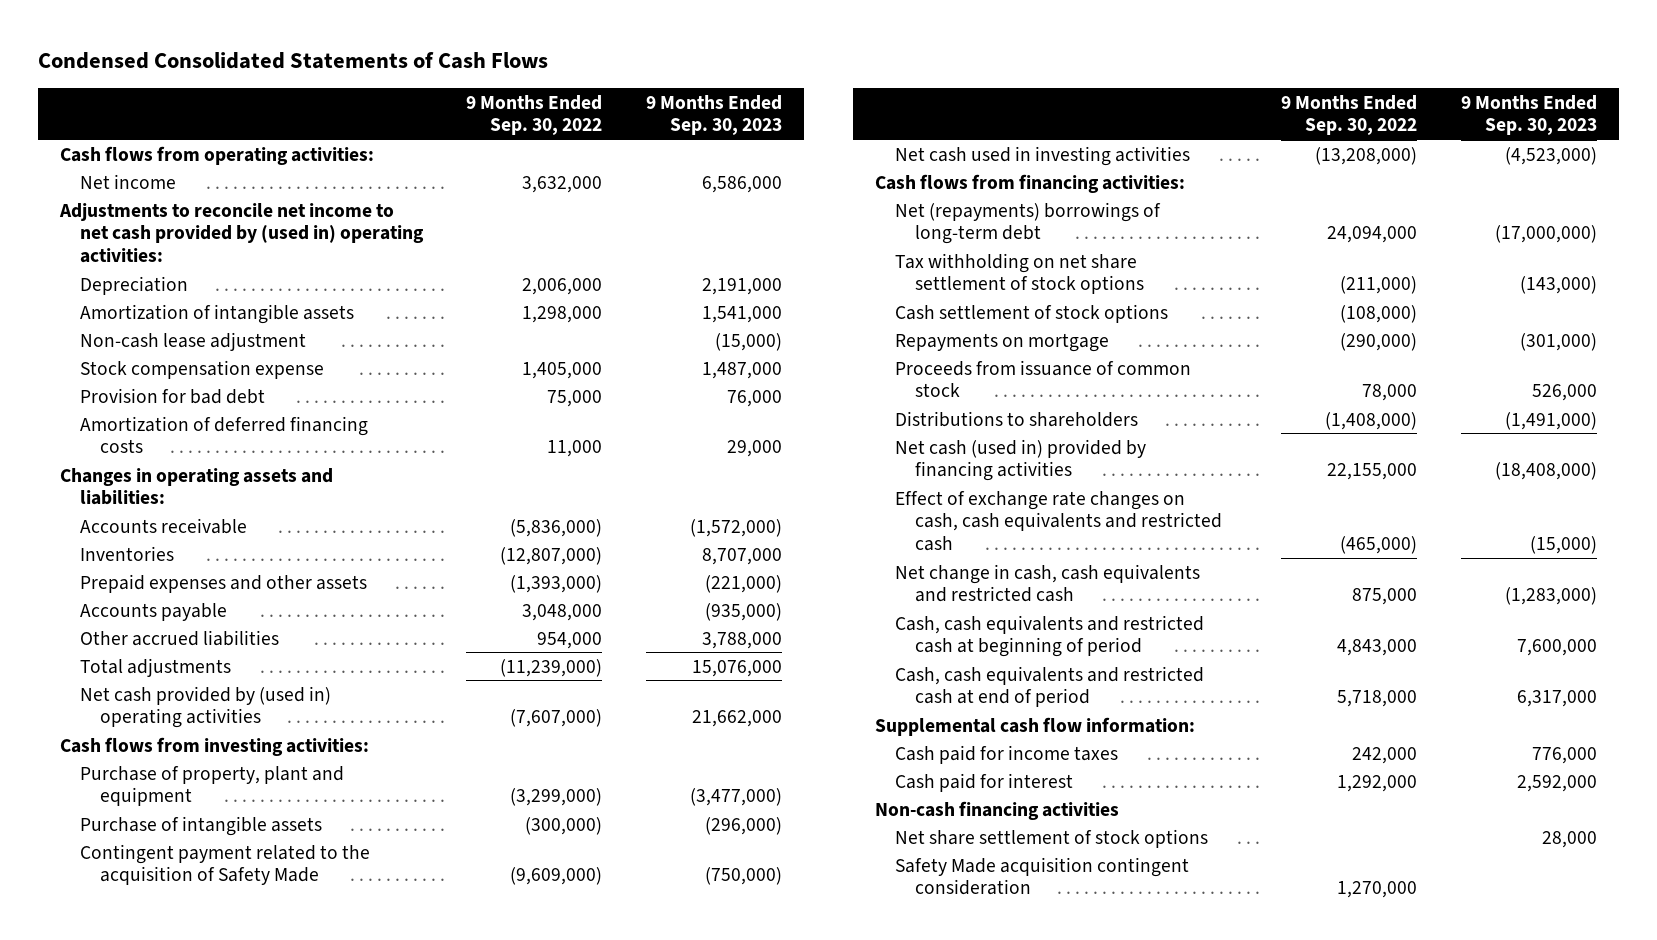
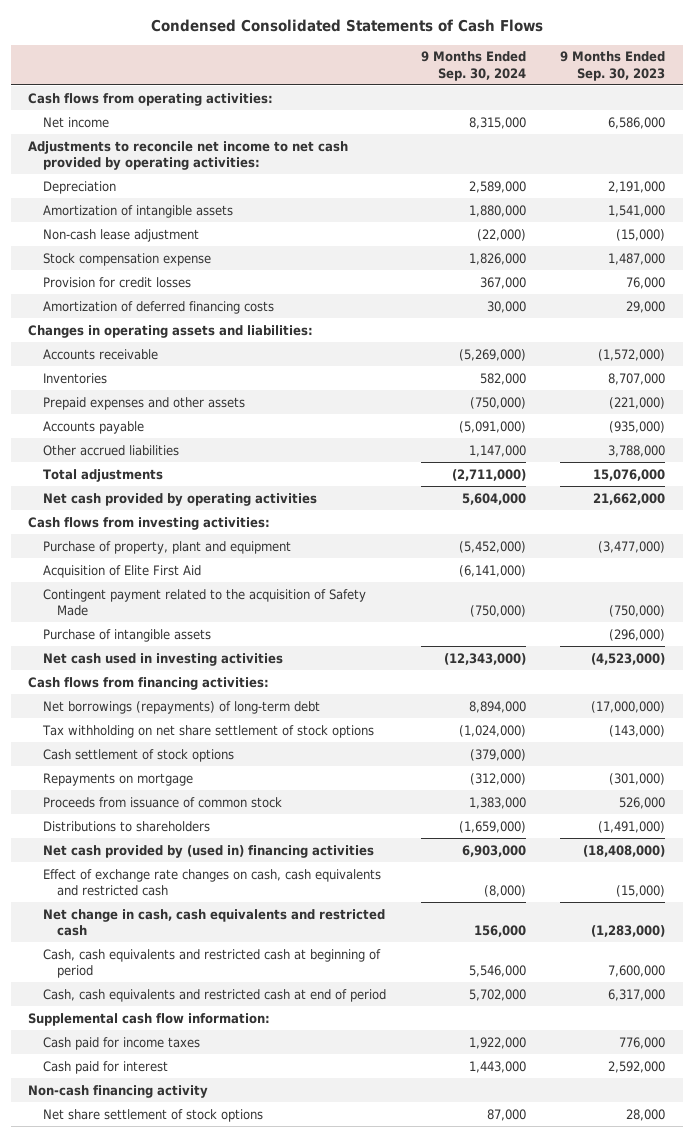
[466,94,603,136] 9 Months Ended Sep. 30, 2022 -> none
none -> [420,51,526,81] 9 Months Ended Sep. 30, 2024
[58,202,424,264] Adjustments to reconcile net income to net cash provided by (used in) operating activities: -> [28,140,349,171] Adjustments to reconcile net income to net cash provided by operating activities:
[79,387,265,404] Provision for bad debt -> none
none -> [42,276,191,288] Provision for credit losses
[79,685,331,729] Net cash provided by (used in) operating activities -> [42,492,317,506] Net cash provided by operating activities
none -> [42,564,201,578] Acquisition of Elite First Aid
[79,815,322,836] Purchase of intangible assets -> [42,628,211,642] Purchase of intangible assets
[894,201,1161,245] Net (repayments) borrowings of long-term debt -> [42,700,320,714] Net borrowings (repayments) of long-term debt
[894,438,1146,482] Net cash (used in) provided by financing activities -> [42,844,374,858] Net cash provided by (used in) financing activities
[874,800,1119,820] Non-cash financing activities -> [28,1084,209,1098] Non-cash financing activity
[894,856,1189,896] Safety Made acquisition contingent consideration -> none

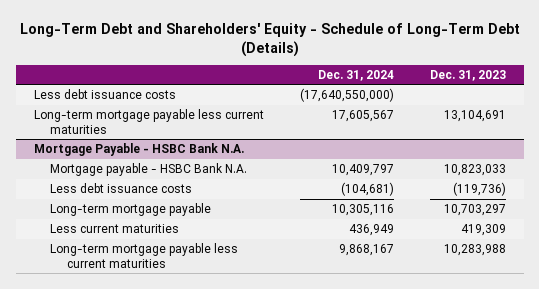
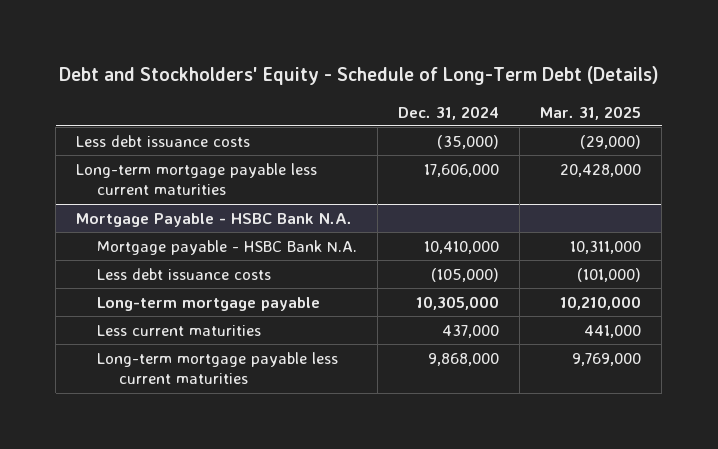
[19,23,520,57] Long-Term Debt and Shareholders' Equity - Schedule of Long-Term Debt (Details) -> [58,66,659,86] Debt and Stockholders' Equity - Schedule of Long-Term Debt (Details)
[429,69,506,81] Dec. 31, 2023 -> none
none -> [540,105,642,120] Mar. 31, 2025
[299,88,394,103] (17,640,550,000) -> [437,134,500,149] (35,000)
[331,110,394,123] 17,605,567 -> [424,163,500,177] 17,606,000
[331,164,394,177] 10,409,797 -> [424,240,500,254] 10,410,000
[340,182,394,197] (104,681) -> [431,267,500,282] (105,000)
[331,204,394,217] 10,305,116 -> [416,295,500,310] 10,305,000
[348,224,394,237] 436,949 -> [442,324,500,338] 437,000
[338,244,394,257] 9,868,167 -> [428,352,500,366] 9,868,000

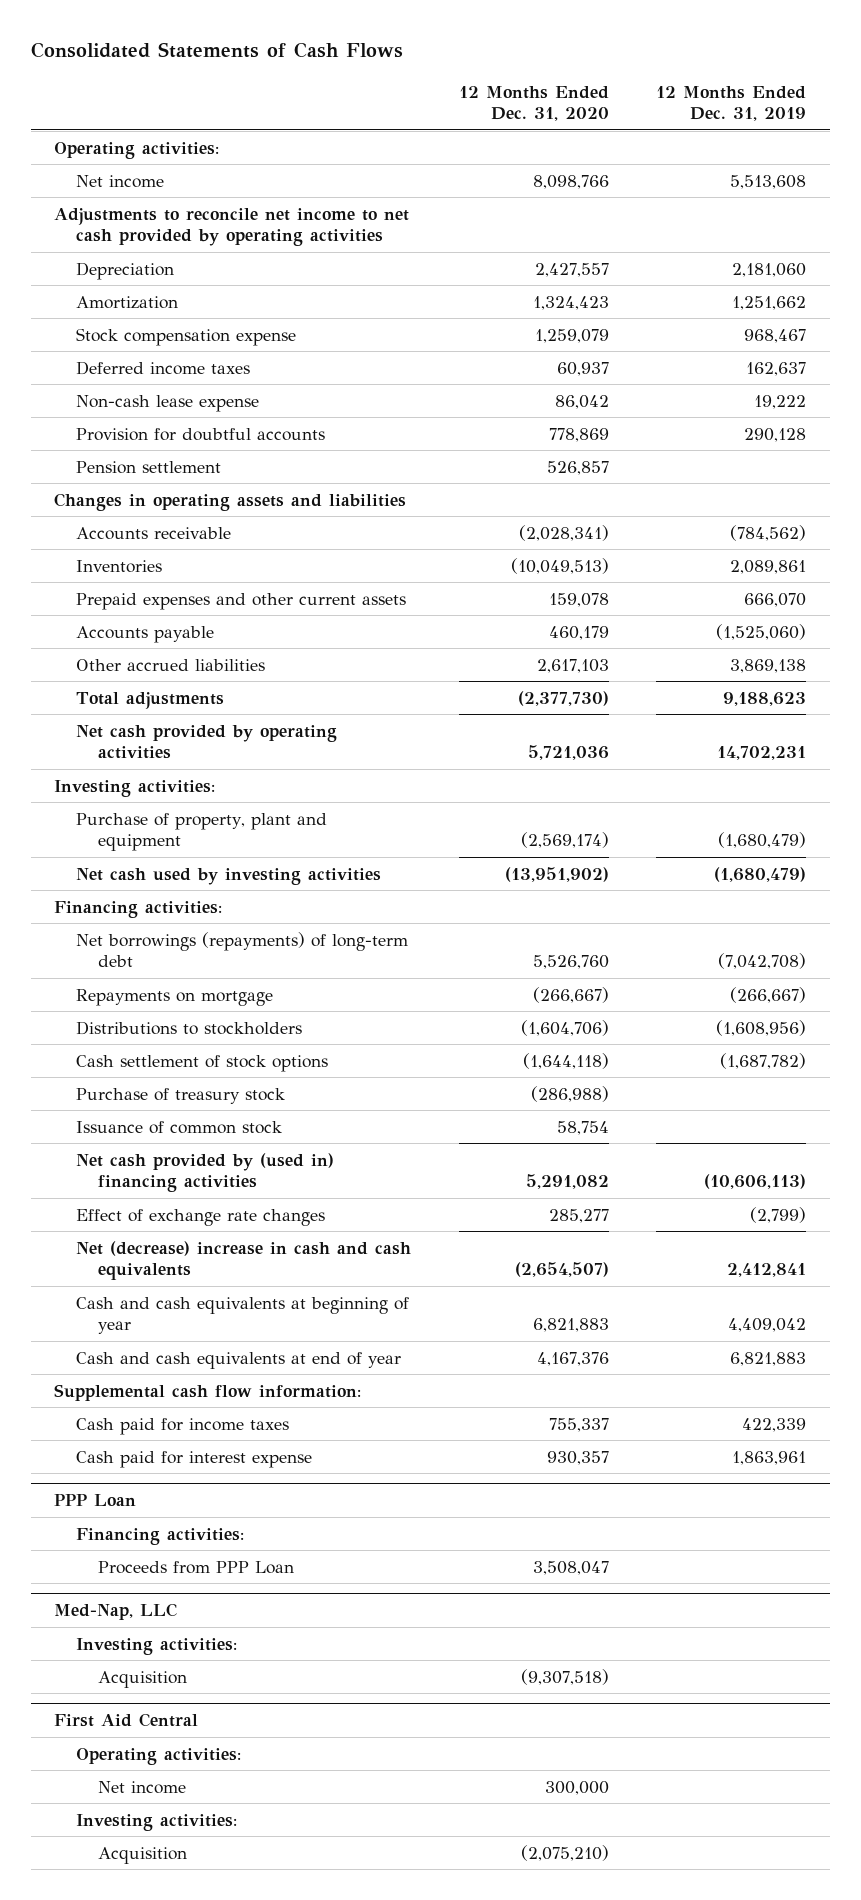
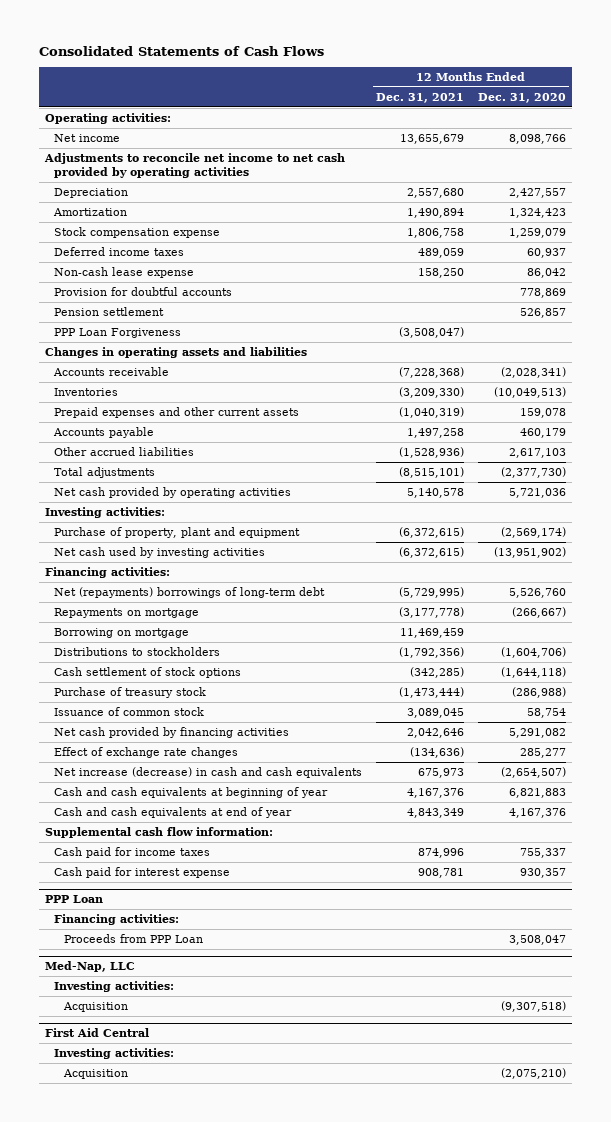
[656,85,807,121] 12 Months Ended Dec. 31, 2019 -> none
none -> [376,92,465,103] Dec. 31, 2021
none -> [54,328,182,339] PPP Loan Forgiveness
[76,931,409,968] Net borrowings (repayments) of long-term debt -> [54,587,326,599] Net (repayments) borrowings of long-term debt
none -> [54,628,190,639] Borrowing on mortgage
[76,1152,335,1193] Net cash provided by (used in) financing activities -> [54,727,290,739] Net cash provided by financing activities
[76,1240,412,1281] Net (decrease) increase in cash and cash equivalents -> [54,767,363,779] Net increase (decrease) in cash and cash equivalents
[76,1747,242,1765] Operating activities: -> none
[98,1780,187,1794] Net income -> none

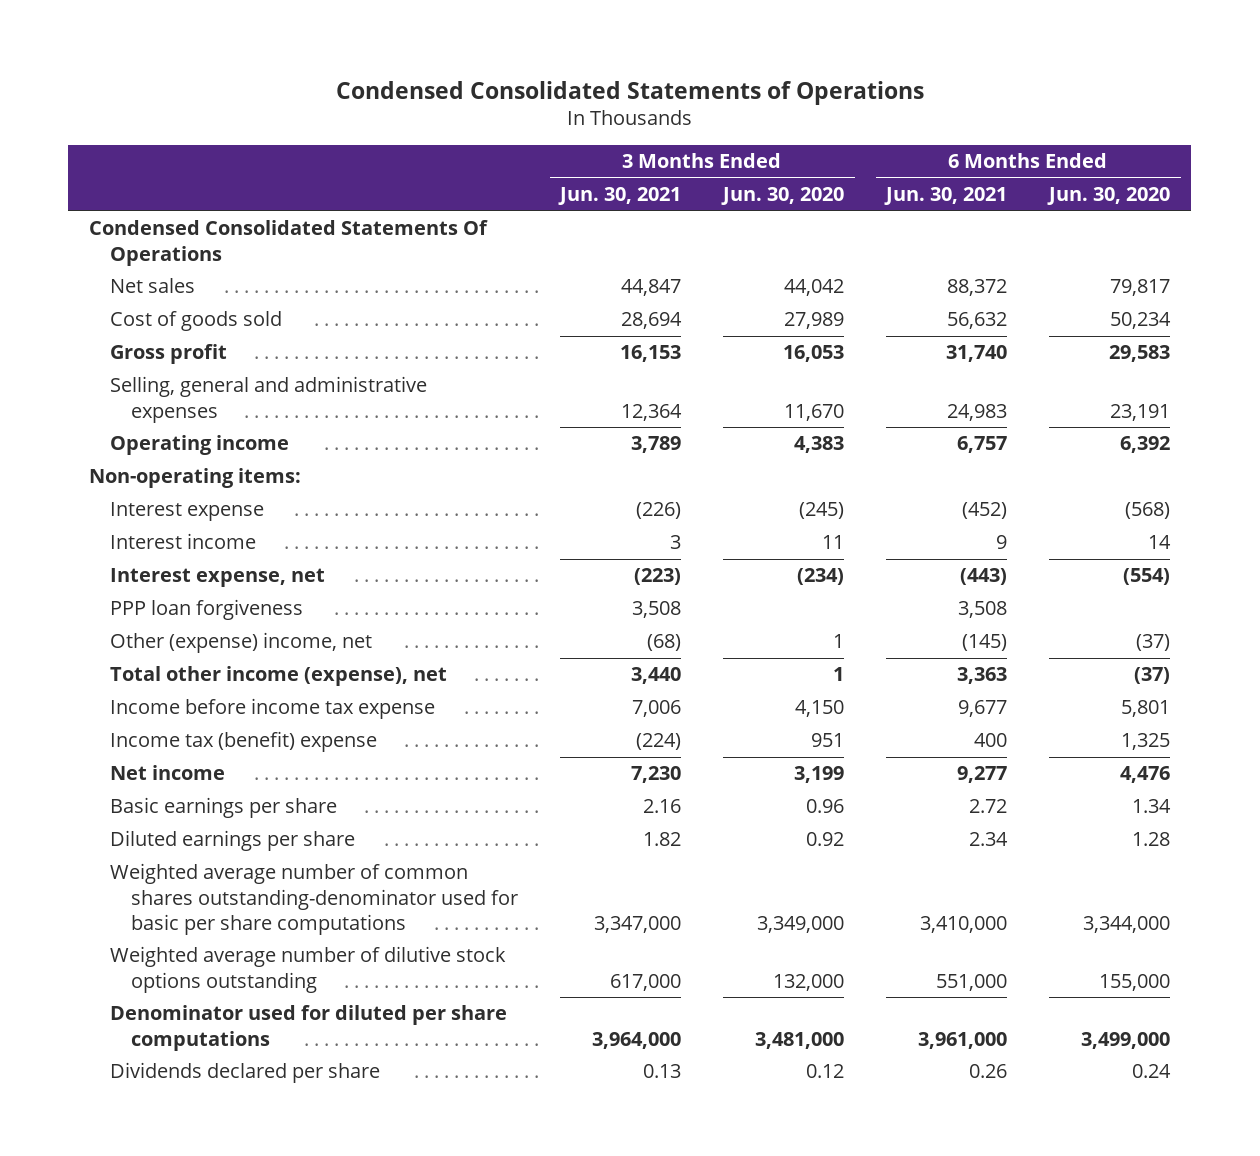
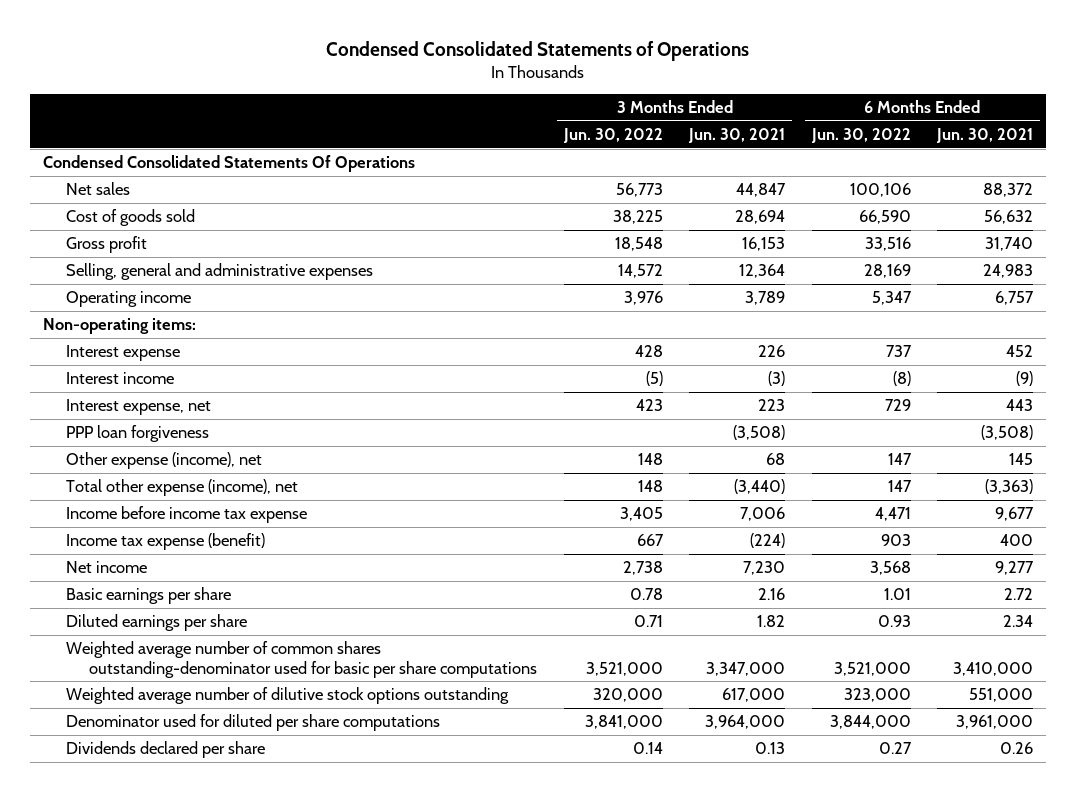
[721,187,845,206] Jun. 30, 2020 -> none
[1047,187,1171,206] Jun. 30, 2020 -> none
none -> [562,128,663,144] Jun. 30, 2022
none -> [810,128,911,144] Jun. 30, 2022
[636,502,682,520] (226) -> [758,345,786,358] 226
[962,502,1008,520] (452) -> [1006,345,1034,358] 452
[670,535,682,550] 3 -> [768,371,786,387] (3)
[996,535,1008,550] 9 -> [1016,371,1034,387] (9)
[634,568,682,586] (223) -> [758,399,786,412] 223
[960,568,1008,586] (443) -> [1006,399,1034,412] 443
[632,601,682,619] 3,508 -> [733,425,786,441] (3,508)
[958,601,1008,619] 3,508 -> [981,425,1034,441] (3,508)
[110,632,373,654] Other (expense) income, net -> [66,452,263,470] Other expense (income), net
[647,634,682,652] (68) -> [766,453,786,466] 68
[962,634,1008,652] (145) -> [1009,453,1034,466] 145
[110,666,448,687] Total other income (expense), net -> [66,479,299,497] Total other expense (income), net
[631,667,682,685] 3,440 -> [734,479,786,495] (3,440)
[957,667,1008,685] 3,363 -> [985,479,1034,495] (3,363)
[110,731,378,753] Income tax (benefit) expense -> [66,533,266,551] Income tax expense (benefit)

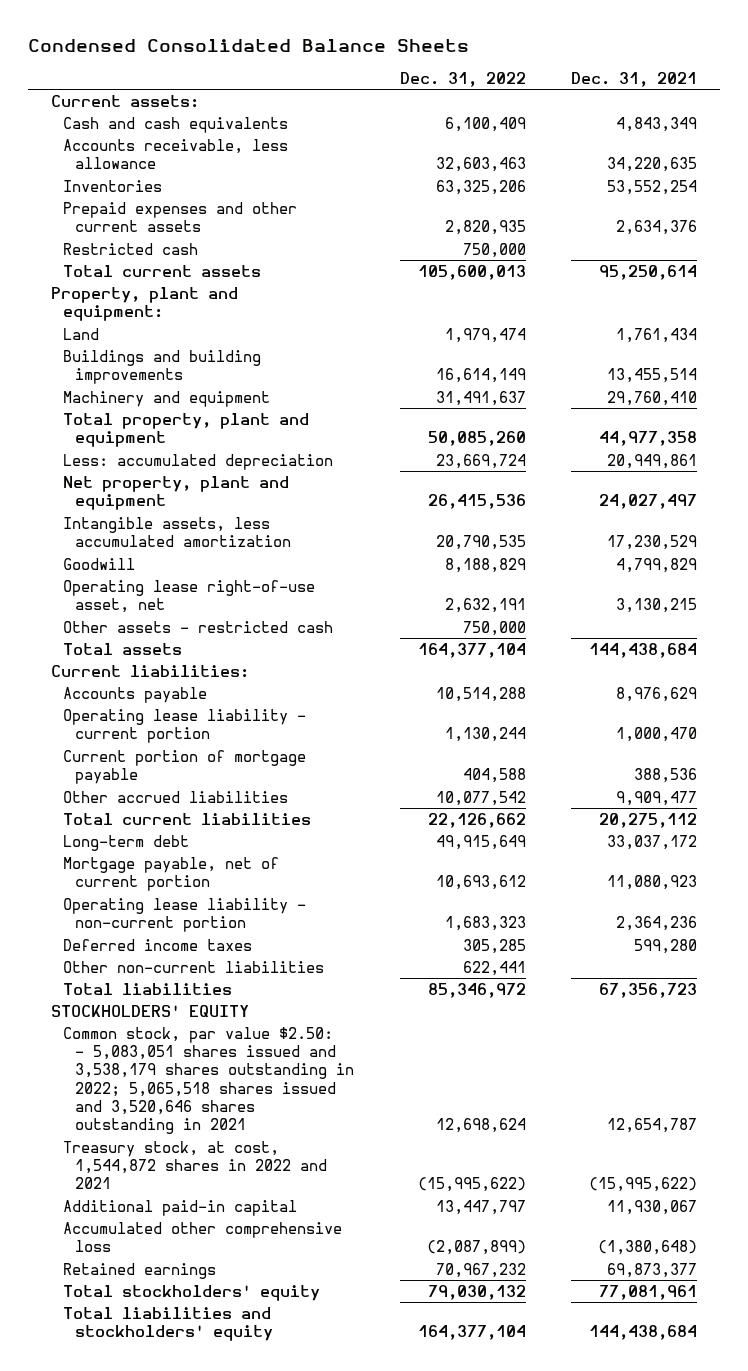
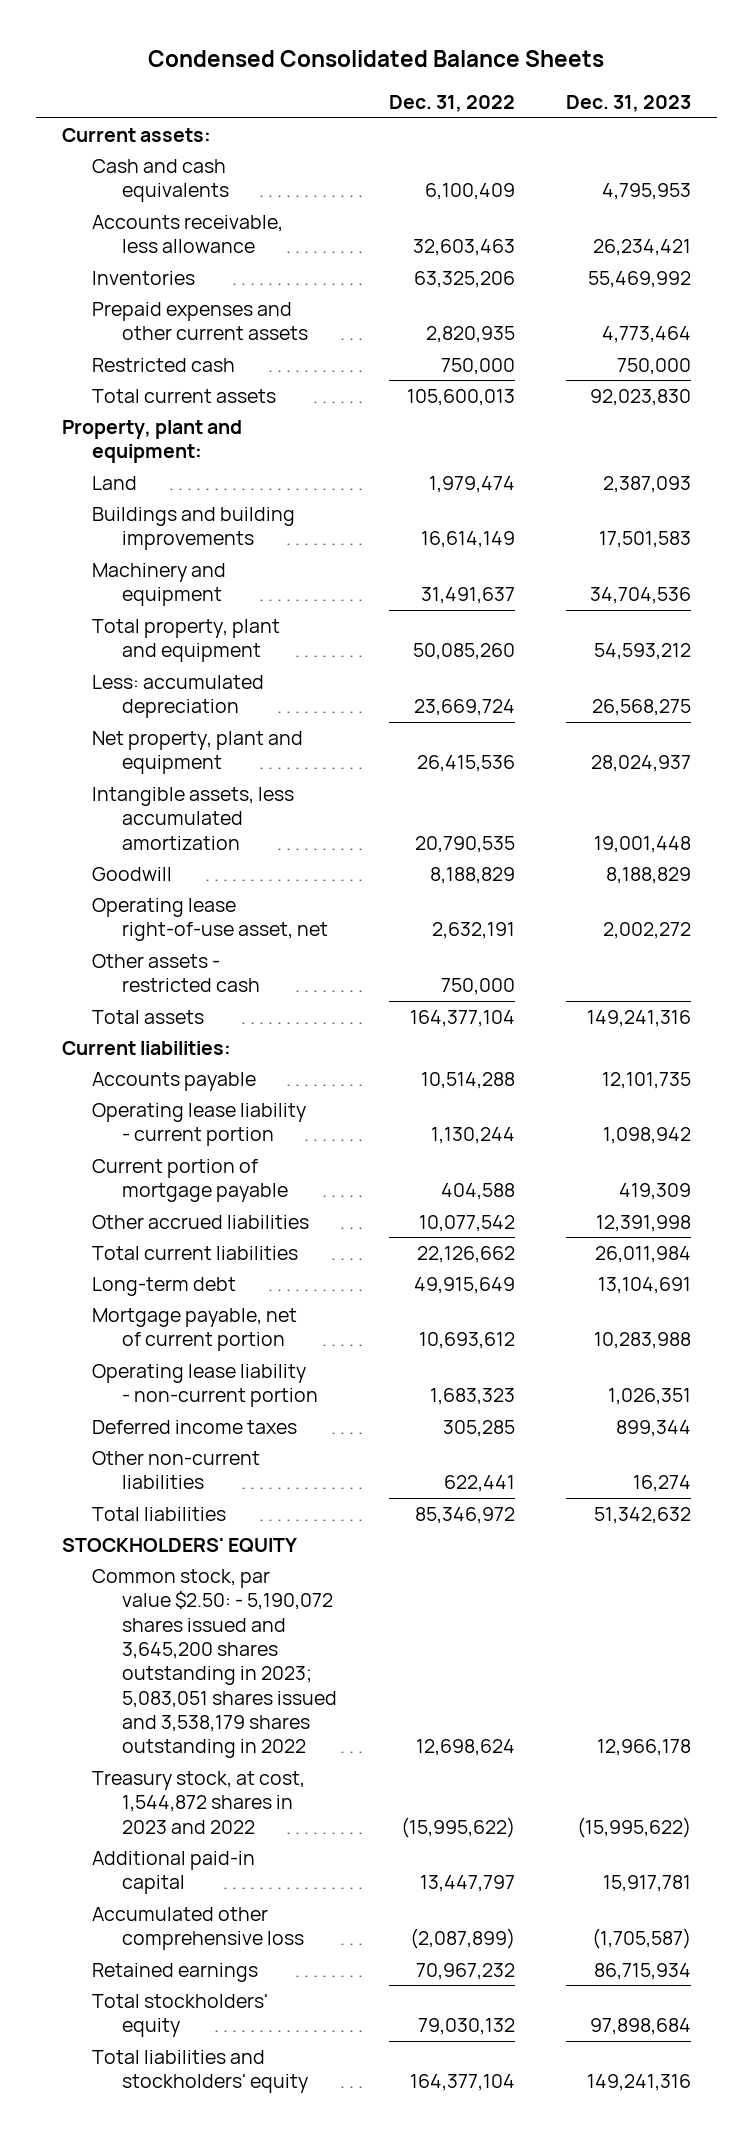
[570,71,697,87] Dec. 31, 2021 -> none
none -> [565,95,691,113] Dec. 31, 2023
[63,1026,355,1135] Common stock, par value $2.50: - 5,083,051 shares issued and 3,538,179 shares outstanding in 2022; 5,065,518 shares issued and 3,520,646 shares outstanding in 2021 -> [92,1568,338,1759] Common stock, par value $2.50: - 5,190,072 shares issued and 3,645,200 shares outstanding in 2023; 5,083,051 shares issued and 3,538,179 shares outstanding in 2022
[63,1140,328,1190] Treasury stock, at cost, 1,544,872 shares in 2022 and 2021 -> [92,1770,306,1834] Treasury stock, at cost, 1,544,872 shares in 2023 and 2022

